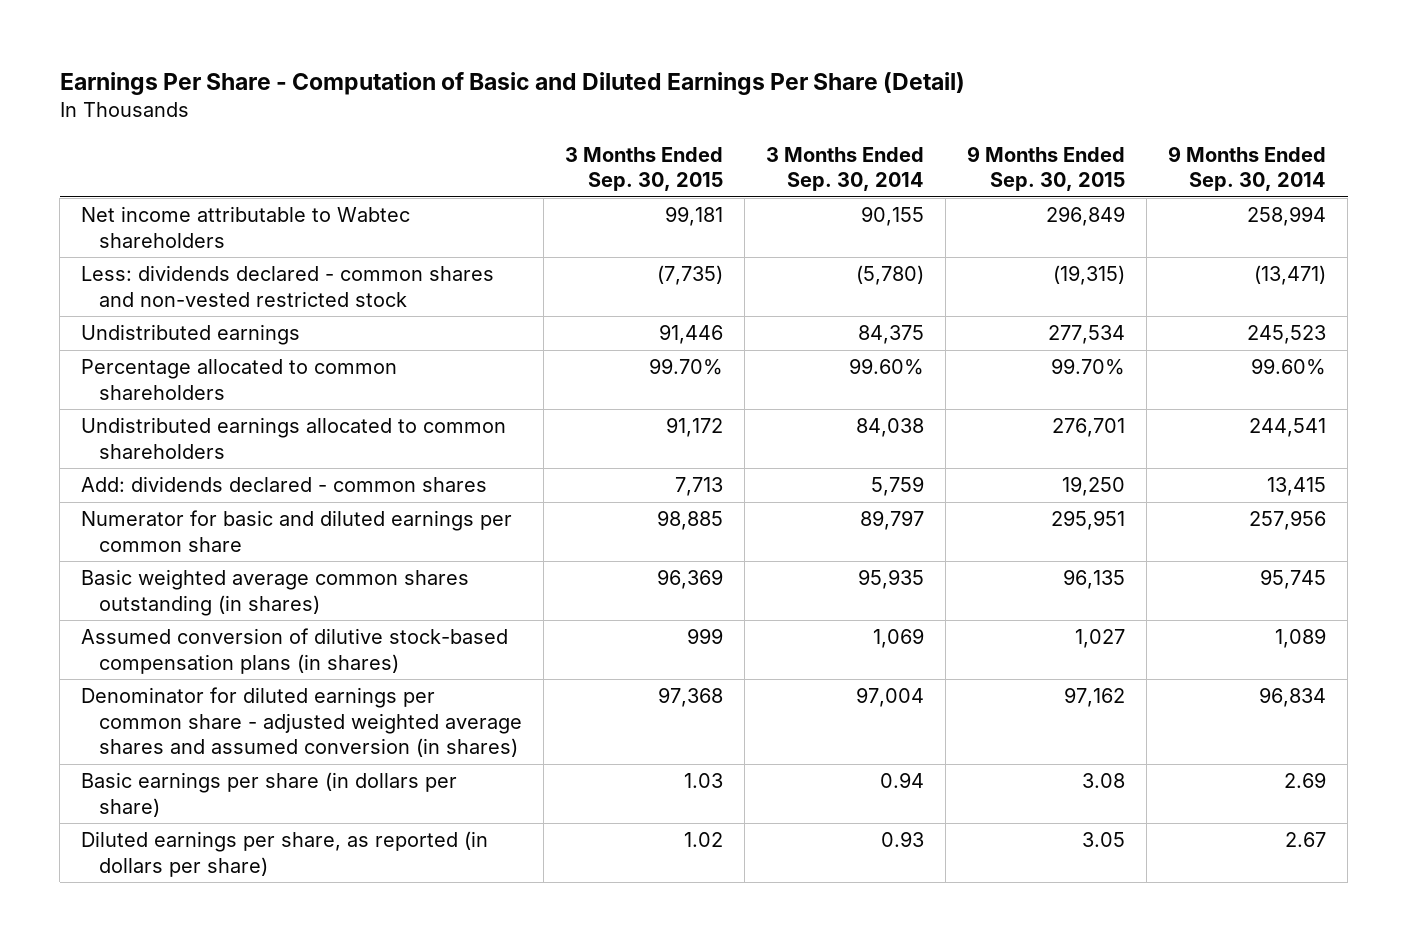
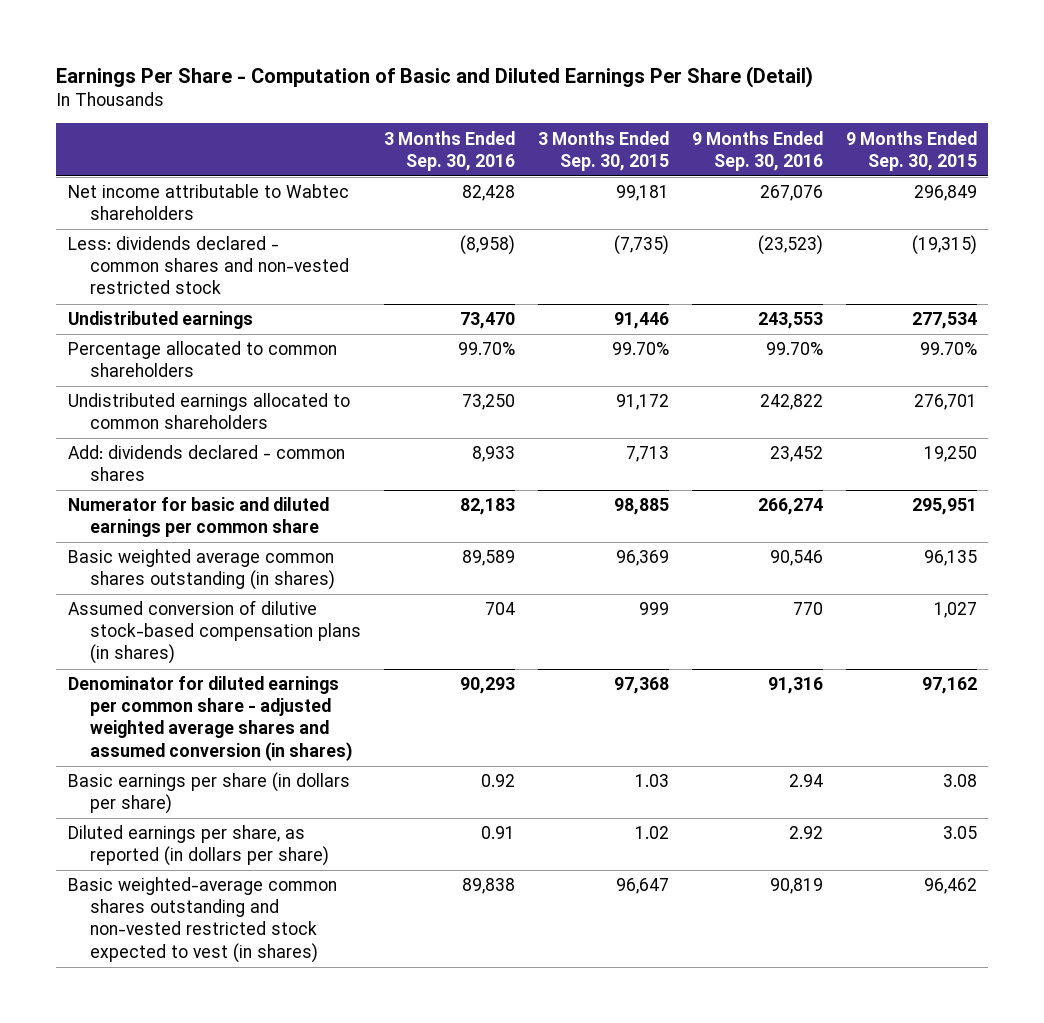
[766,146,925,191] 3 Months Ended Sep. 30, 2014 -> none
[1168,145,1327,191] 9 Months Ended Sep. 30, 2014 -> none
none -> [383,130,515,171] 3 Months Ended Sep. 30, 2016
none -> [691,130,823,171] 9 Months Ended Sep. 30, 2016
none -> [67,877,337,963] Basic weighted-average common shares outstanding and non-vested restricted stock expected to vest (in shares)

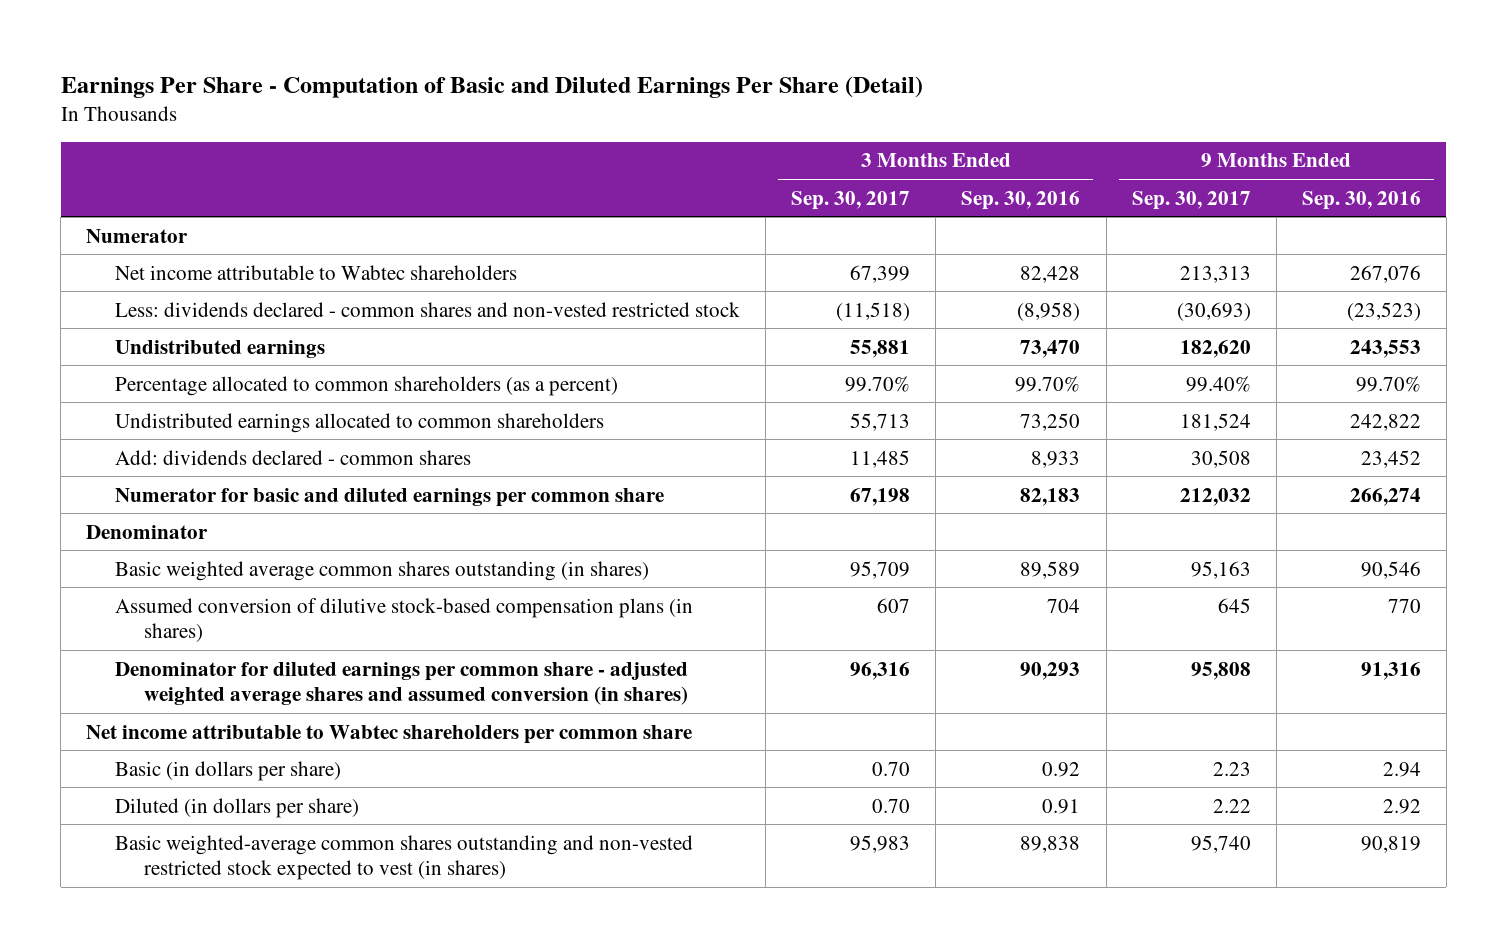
[537,130,669,171] 3 Months Ended Sep. 30, 2015 -> none
[845,130,977,171] 9 Months Ended Sep. 30, 2015 -> none
none -> [791,190,911,210] Sep. 30, 2017
none -> [1131,190,1251,210] Sep. 30, 2017
none -> [86,228,189,243] Numerator
[67,341,337,378] Percentage allocated to common shareholders -> [115,375,619,396] Percentage allocated to common shareholders (as a percent)
none -> [86,524,209,539] Denominator
none -> [86,724,693,744] Net income attributable to Wabtec shareholders per common share
[67,772,350,815] Basic earnings per share (in dollars per share) -> [115,760,342,781] Basic (in dollars per share)
[67,825,329,867] Diluted earnings per share, as reported (in dollars per share) -> [115,797,360,818] Diluted (in dollars per share)

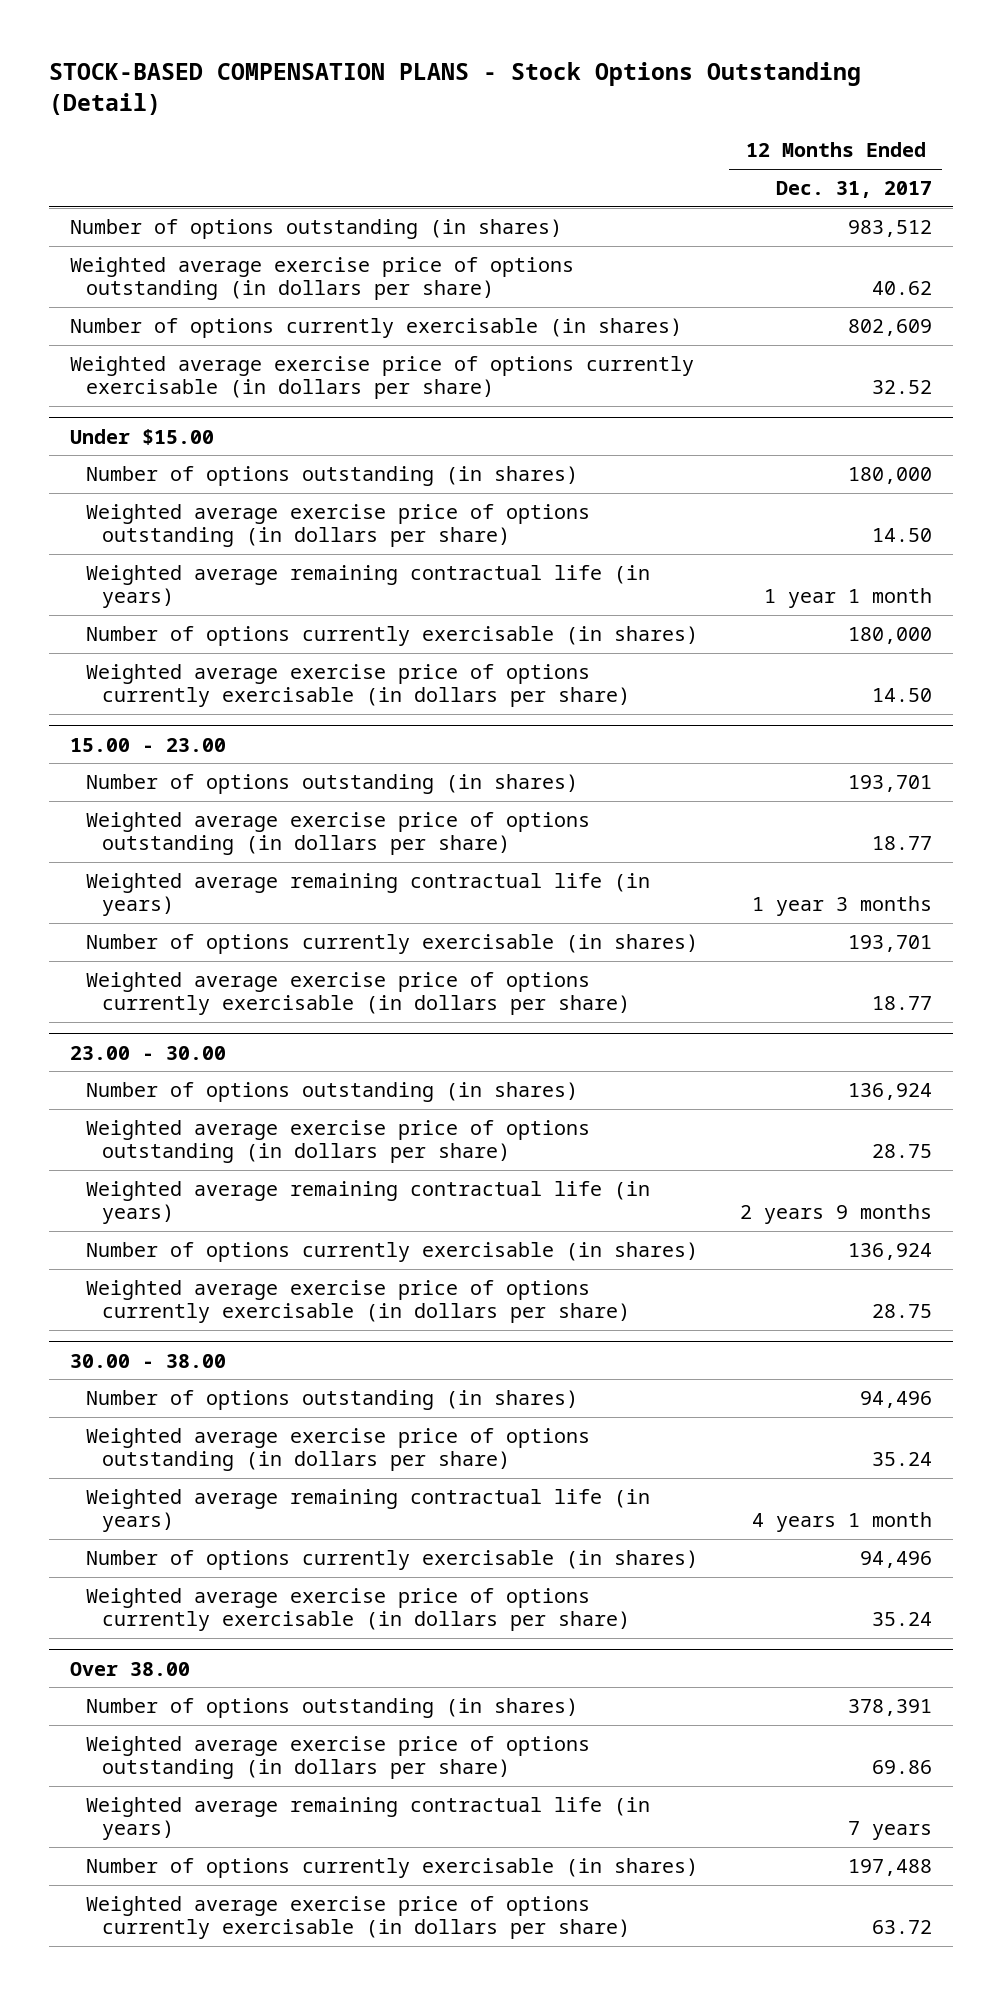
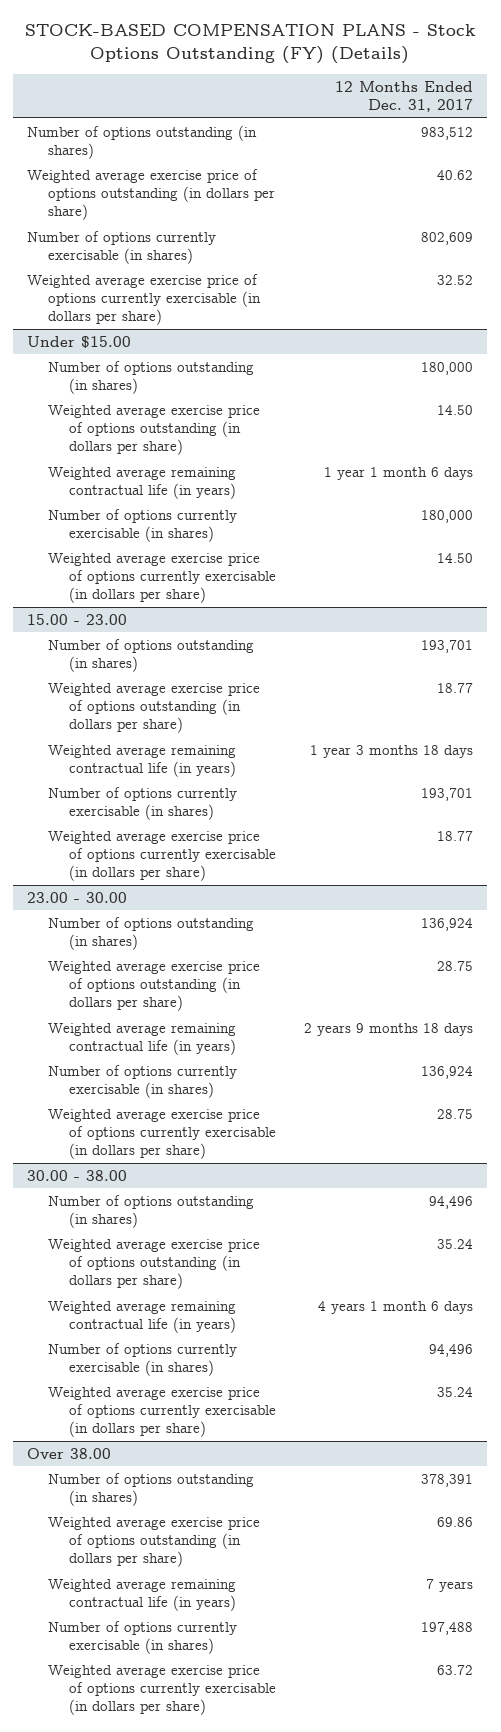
[49,62,862,116] STOCK-BASED COMPENSATION PLANS - Stock Options Outstanding (Detail) -> [25,24,477,65] STOCK-BASED COMPENSATION PLANS - Stock Options Outstanding (FY) (Details)
[763,588,932,609] 1 year 1 month -> [324,466,474,480] 1 year 1 month 6 days
[751,896,932,917] 1 year 3 months -> [310,744,474,758] 1 year 3 months 18 days
[739,1204,932,1225] 2 years 9 months -> [304,1022,474,1036] 2 years 9 months 18 days
[751,1512,932,1533] 4 years 1 month -> [318,1300,474,1314] 4 years 1 month 6 days

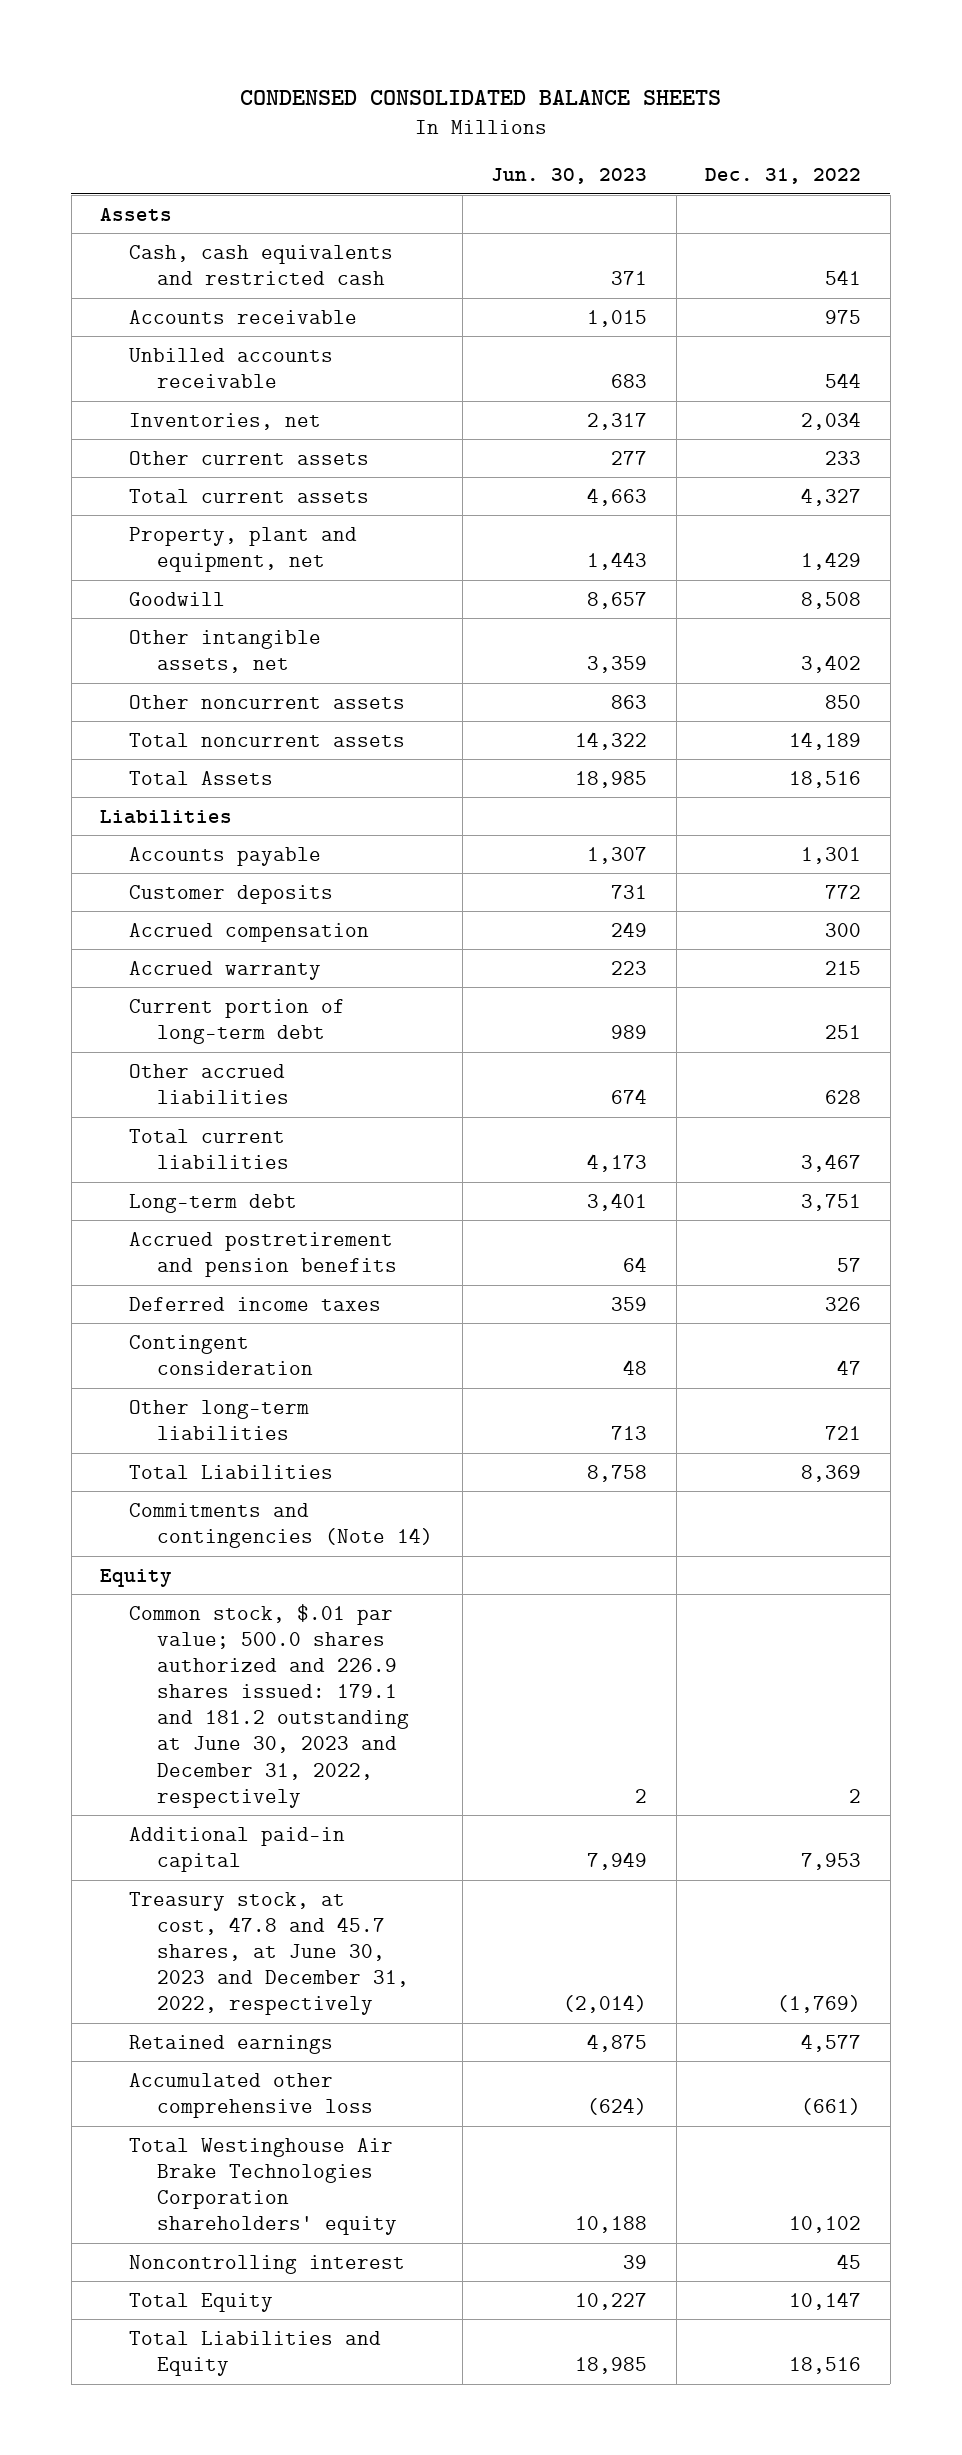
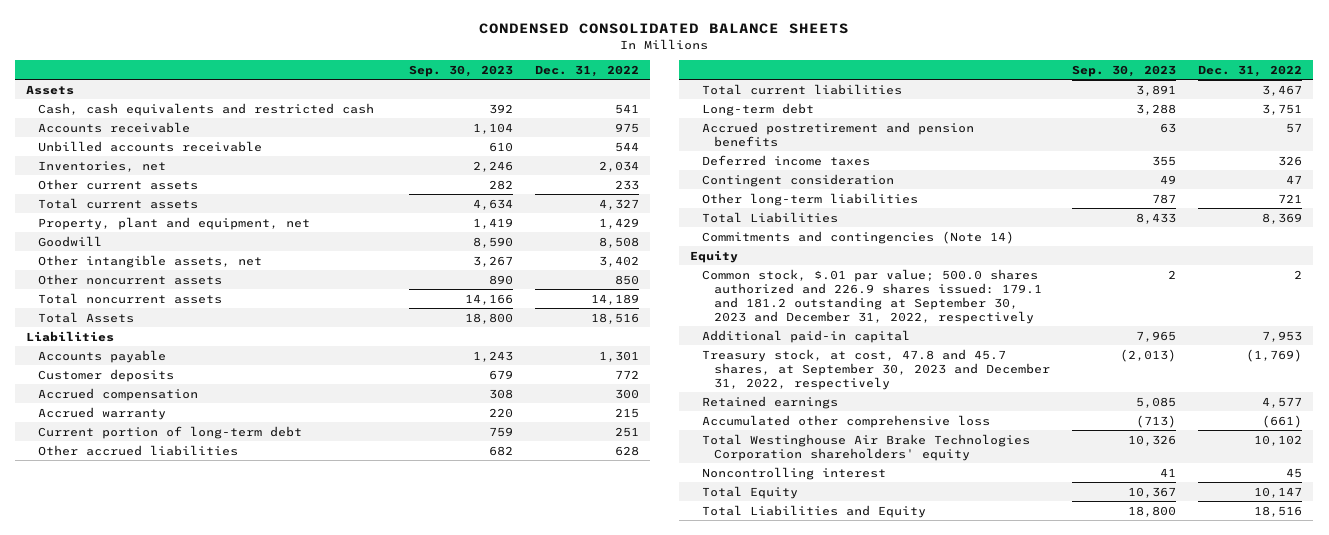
[491,168,648,185] Jun. 30, 2023 -> none
none -> [408,64,513,77] Sep. 30, 2023
[128,1603,410,1808] Common stock, $.01 par value; 500.0 shares authorized and 226.9 shares issued: 179.1 and 181.2 outstanding at June 30, 2023 and December 31, 2022, respectively -> [701,268,1042,324] Common stock, $.01 par value; 500.0 shares authorized and 226.9 shares issued: 179.1 and 181.2 outstanding at September 30, 2023 and December 31, 2022, respectively
[128,1891,410,2016] Treasury stock, at cost, 47.8 and 45.7 shares, at June 30, 2023 and December 31, 2022, respectively -> [701,348,1050,390] Treasury stock, at cost, 47.8 and 45.7 shares, at September 30, 2023 and December 31, 2022, respectively

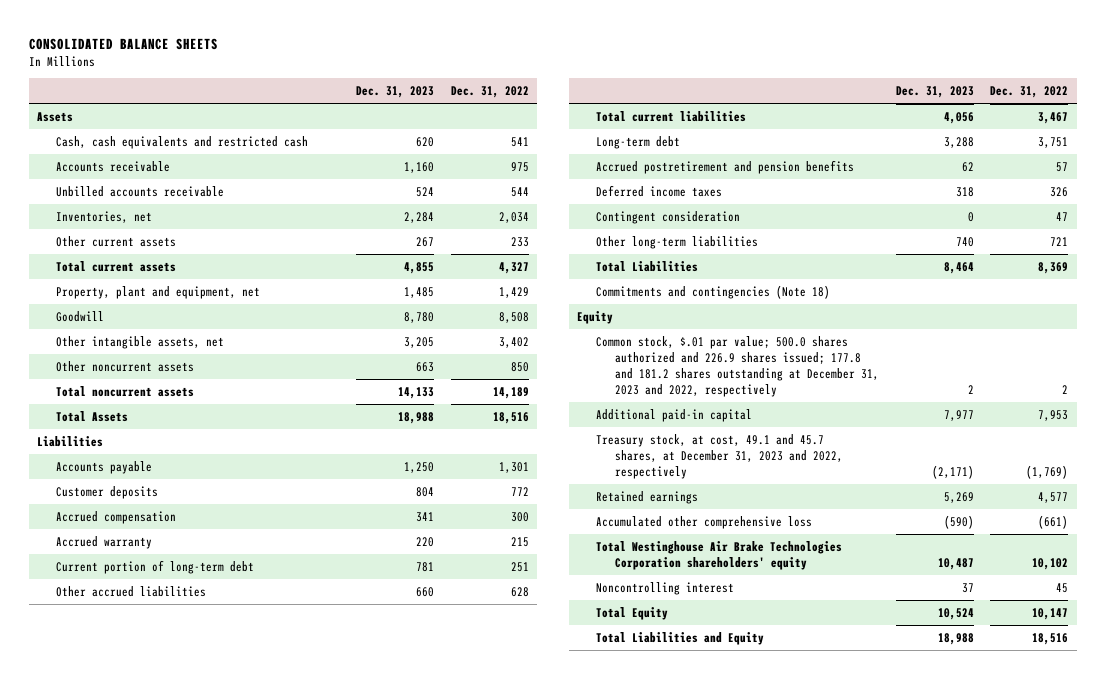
[479,23,850,35] CONDENSED CONSOLIDATED BALANCE SHEETS -> [28,37,218,50] CONSOLIDATED BALANCE SHEETS
[408,64,513,77] Sep. 30, 2023 -> none
none -> [355,86,434,99] Dec. 31, 2023
[701,230,1014,244] Commitments and contingencies (Note 14) -> [596,284,831,299] Commitments and contingencies (Note 18)
[701,268,1042,324] Common stock, $.01 par value; 500.0 shares authorized and 226.9 shares issued: 179.1 and 181.2 outstanding at September 30, 2023 and December 31, 2022, respectively -> [596,335,879,398] Common stock, $.01 par value; 500.0 shares authorized and 226.9 shares issued; 177.8 and 181.2 shares outstanding at December 31, 2023 and 2022, respectively
[701,348,1050,390] Treasury stock, at cost, 47.8 and 45.7 shares, at September 30, 2023 and December 31, 2022, respectively -> [596,433,843,480] Treasury stock, at cost, 49.1 and 45.7 shares, at December 31, 2023 and 2022, respectively

